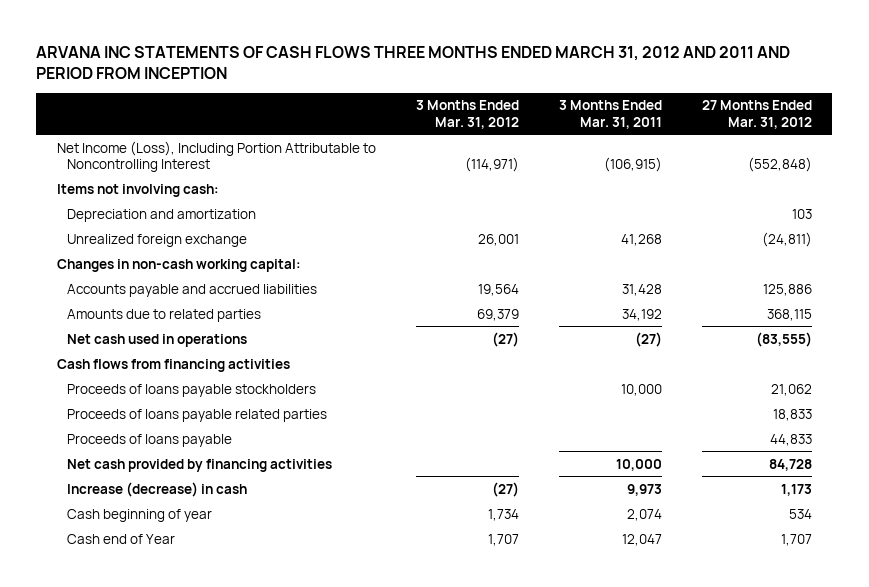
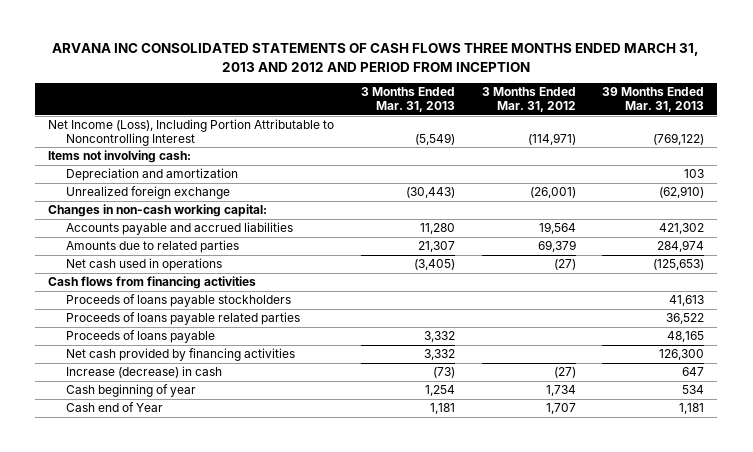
[36,45,791,80] ARVANA INC STATEMENTS OF CASH FLOWS THREE MONTHS ENDED MARCH 31, 2012 AND 2011 AND PERIOD FROM INCEPTION -> [52,43,700,72] ARVANA INC CONSOLIDATED STATEMENTS OF CASH FLOWS THREE MONTHS ENDED MARCH 31, 2013 AND 2012 AND PERIOD FROM INCEPTION
[559,100,663,129] 3 Months Ended Mar. 31, 2011 -> none
[702,100,813,129] 27 Months Ended Mar. 31, 2012 -> none
none -> [360,87,455,113] 3 Months Ended Mar. 31, 2013
none -> [602,87,705,113] 39 Months Ended Mar. 31, 2013
[477,233,519,246] 26,001 -> [529,187,576,199] (26,001)

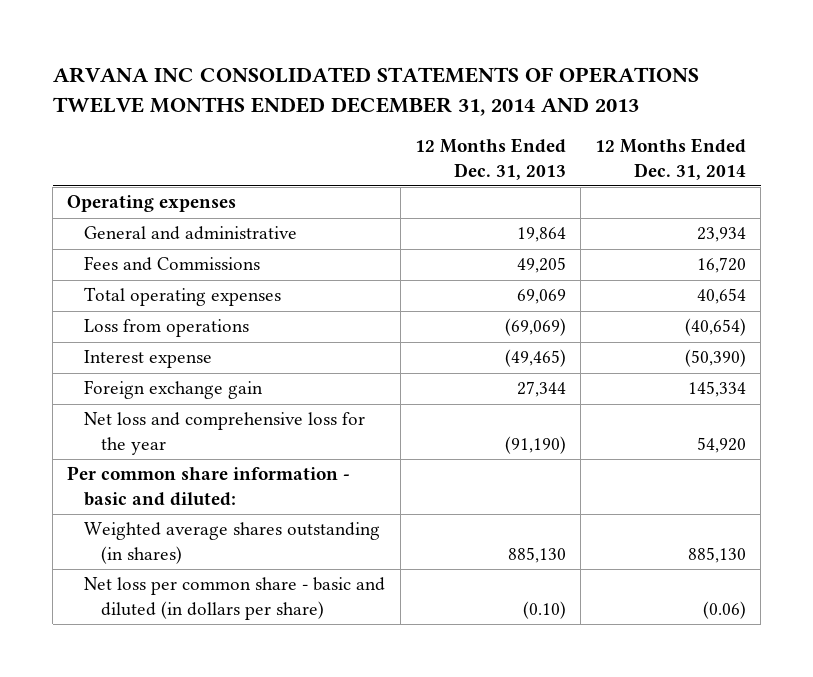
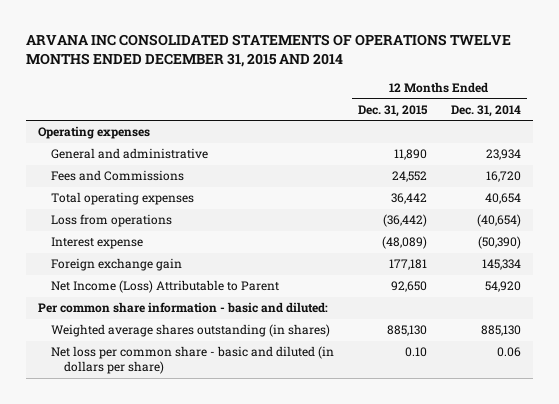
[52,67,699,116] ARVANA INC CONSOLIDATED STATEMENTS OF OPERATIONS TWELVE MONTHS ENDED DECEMBER 31, 2014 AND 2013 -> [26,34,512,68] ARVANA INC CONSOLIDATED STATEMENTS OF OPERATIONS TWELVE MONTHS ENDED DECEMBER 31, 2015 AND 2014
[414,138,566,180] 12 Months Ended Dec. 31, 2013 -> none
none -> [357,104,428,117] Dec. 31, 2015
[84,412,366,455] Net loss and comprehensive loss for the year -> [51,280,280,294] Net Income (Loss) Attributable to Parent
[702,600,746,619] (0.06) -> [496,347,521,358] 0.06

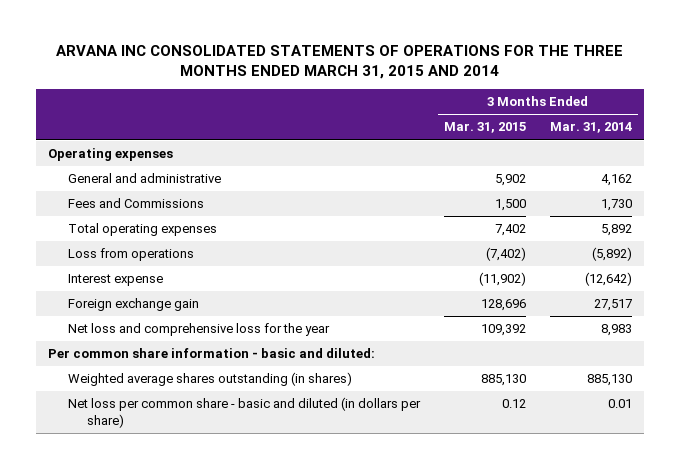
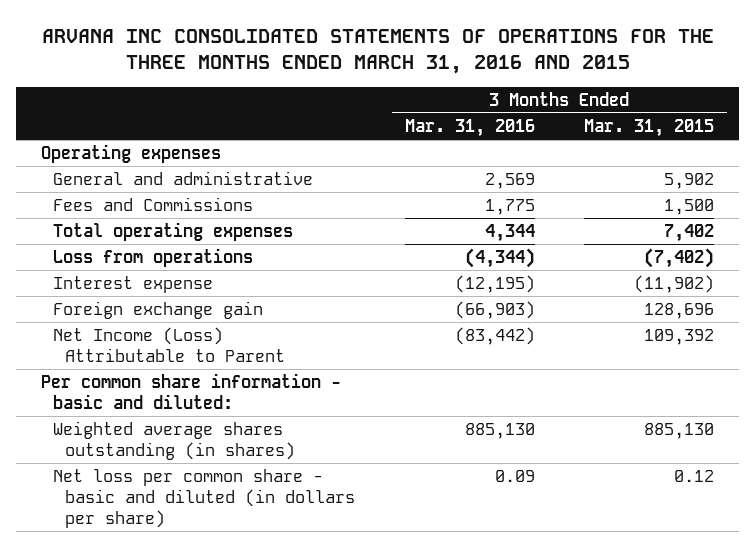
[56,45,624,80] ARVANA INC CONSOLIDATED STATEMENTS OF OPERATIONS FOR THE THREE MONTHS ENDED MARCH 31, 2015 AND 2014 -> [41,28,714,75] ARVANA INC CONSOLIDATED STATEMENTS OF OPERATIONS FOR THE THREE MONTHS ENDED MARCH 31, 2016 AND 2015
[550,122,633,134] Mar. 31, 2014 -> none
none -> [404,119,535,138] Mar. 31, 2016
[67,323,330,337] Net loss and comprehensive loss for the year -> [52,327,286,363] Net Income (Loss) Attributable to Parent

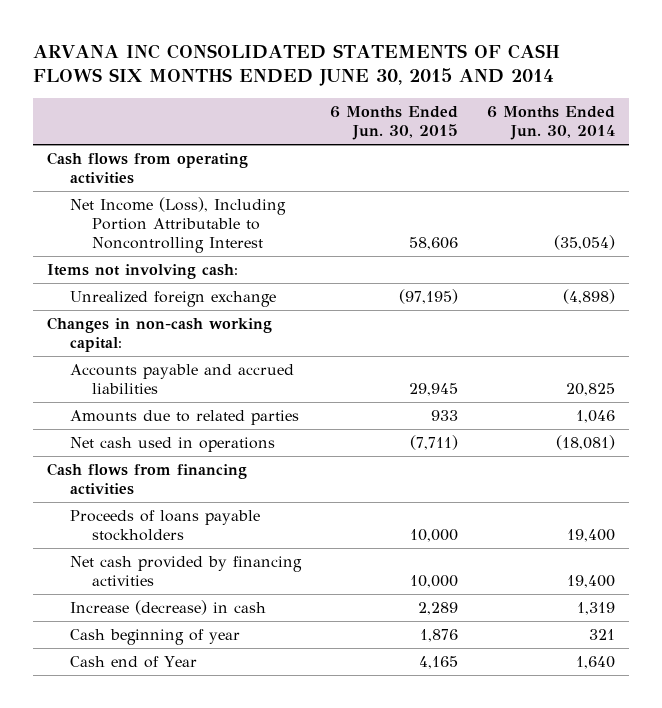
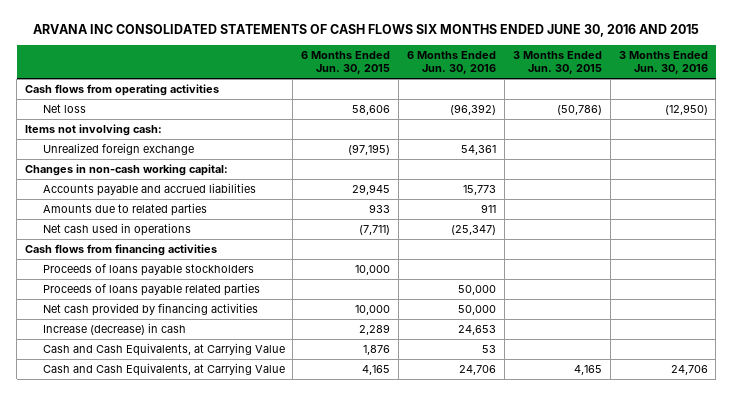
[32,43,560,87] ARVANA INC CONSOLIDATED STATEMENTS OF CASH FLOWS SIX MONTHS ENDED JUNE 30, 2015 AND 2014 -> [33,23,700,37] ARVANA INC CONSOLIDATED STATEMENTS OF CASH FLOWS SIX MONTHS ENDED JUNE 30, 2016 AND 2015
[486,106,615,141] 6 Months Ended Jun. 30, 2014 -> none
none -> [407,50,497,75] 6 Months Ended Jun. 30, 2016
none -> [512,50,602,75] 3 Months Ended Jun. 30, 2015
none -> [618,50,708,75] 3 Months Ended Jun. 30, 2016
[69,197,286,254] Net Income (Loss), Including Portion Attributable to Noncontrolling Interest -> [42,104,86,114] Net loss
none -> [42,283,260,297] Proceeds of loans payable related parties
[69,629,240,646] Cash beginning of year -> [42,343,285,357] Cash and Cash Equivalents, at Carrying Value
[69,656,197,669] Cash end of Year -> [42,363,285,377] Cash and Cash Equivalents, at Carrying Value

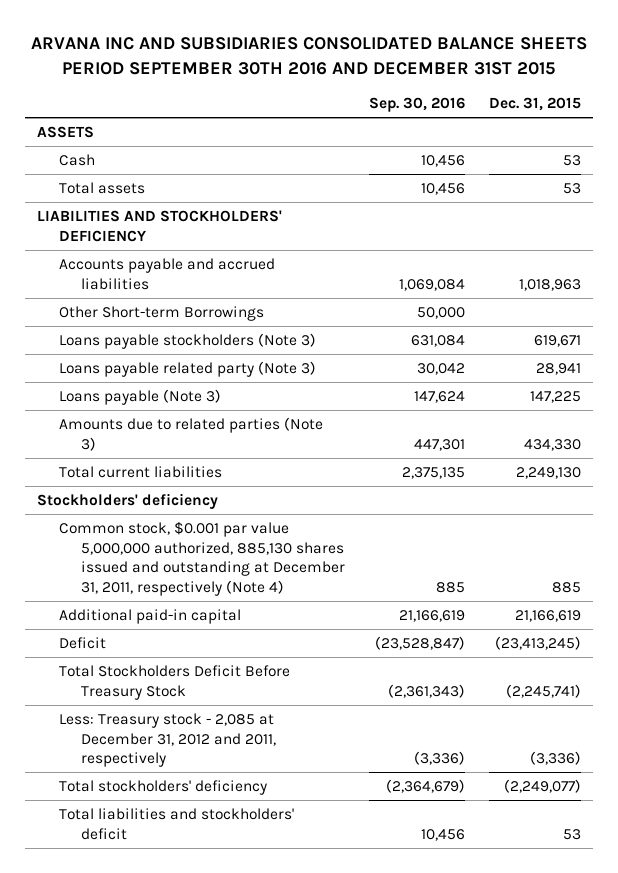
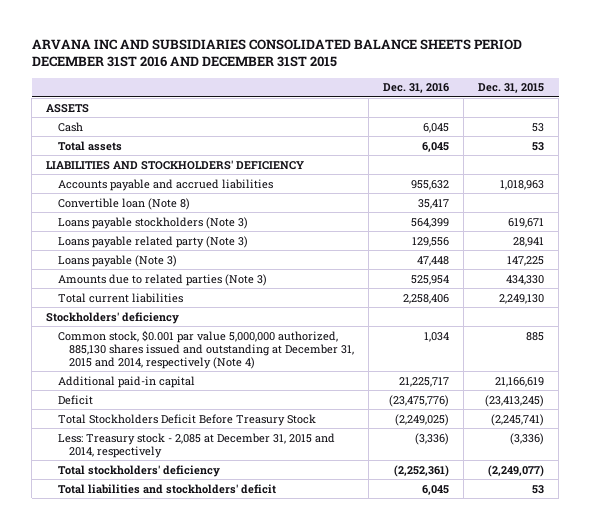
[31,37,588,75] ARVANA INC AND SUBSIDIARIES CONSOLIDATED BALANCE SHEETS PERIOD SEPTEMBER 30TH 2016 AND DECEMBER 31ST 2015 -> [31,39,522,68] ARVANA INC AND SUBSIDIARIES CONSOLIDATED BALANCE SHEETS PERIOD DECEMBER 31ST 2016 AND DECEMBER 31ST 2015
[368,97,465,113] Sep. 30, 2016 -> none
none -> [383,83,450,94] Dec. 31, 2016
[58,305,264,321] Other Short-term Borrowings -> none
none -> [57,197,190,210] Convertible loan (Note 8)
[58,520,345,597] Common stock, $0.001 par value 5,000,000 authorized, 885,130 shares issued and outstanding at December 31, 2011, respectively (Note 4) -> [57,329,355,369] Common stock, $0.001 par value 5,000,000 authorized, 885,130 shares issued and outstanding at December 31, 2015 and 2014, respectively (Note 4)
[58,712,276,768] Less: Treasury stock - 2,085 at December 31, 2012 and 2011, respectively -> [57,432,335,458] Less: Treasury stock - 2,085 at December 31, 2015 and 2014, respectively

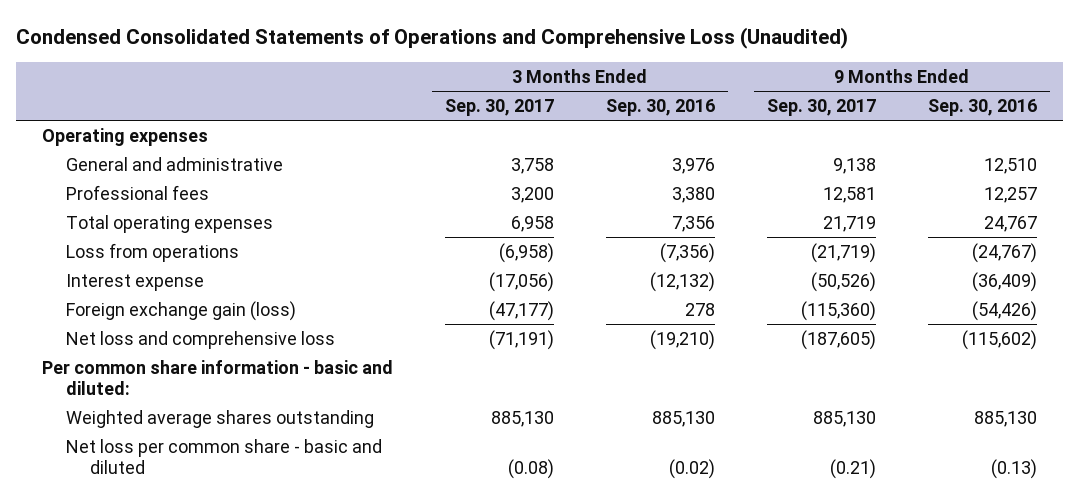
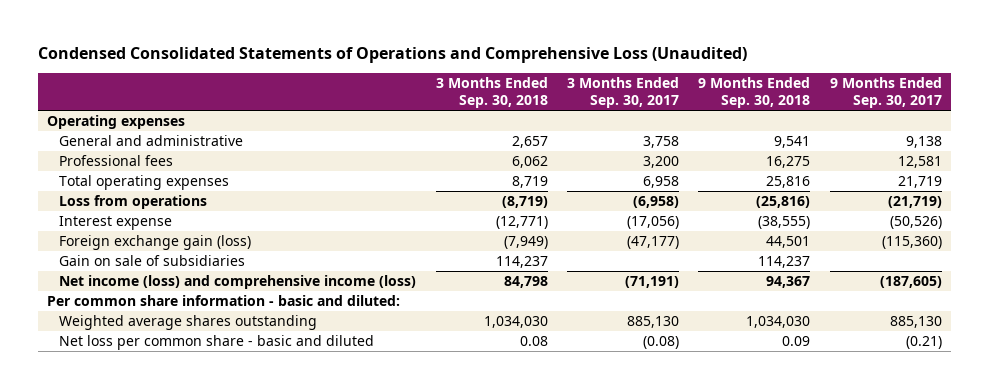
[605,98,715,116] Sep. 30, 2016 -> none
[927,98,1037,116] Sep. 30, 2016 -> none
none -> [435,77,548,108] 3 Months Ended Sep. 30, 2018
none -> [698,77,811,108] 9 Months Ended Sep. 30, 2018
none -> [59,255,246,267] Gain on sale of subsidiaries
[65,330,335,349] Net loss and comprehensive loss -> [59,275,417,290] Net income (loss) and comprehensive income (loss)

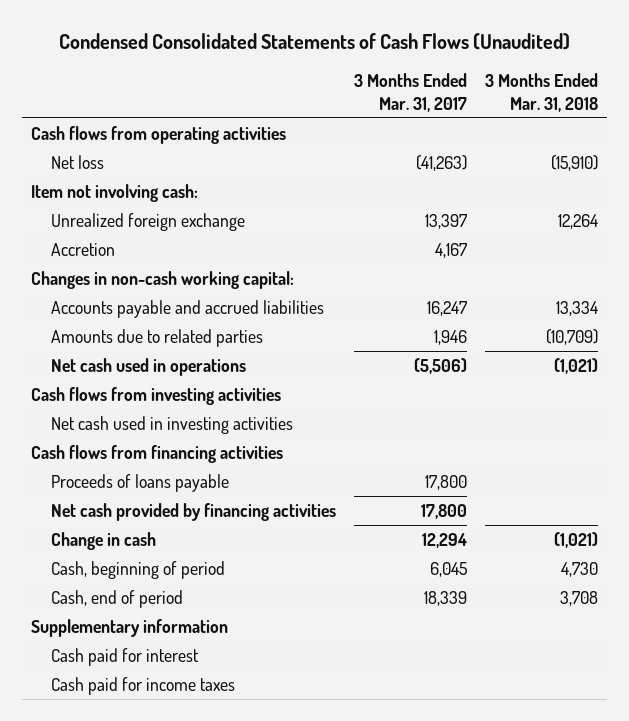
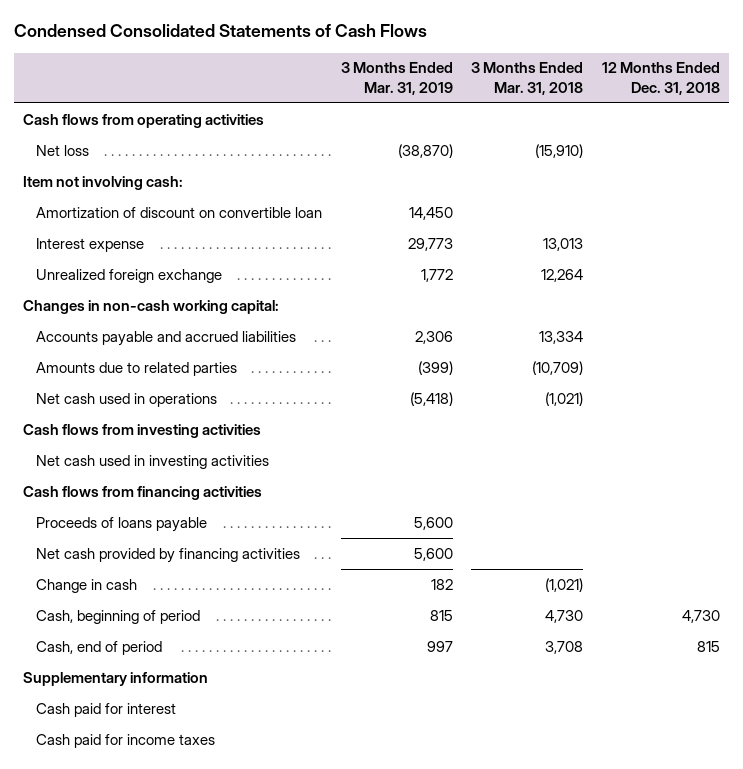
[58,33,570,51] Condensed Consolidated Statements of Cash Flows (Unaudited) -> [14,24,428,38] Condensed Consolidated Statements of Cash Flows
[354,73,468,112] 3 Months Ended Mar. 31, 2017 -> none
none -> [340,62,453,95] 3 Months Ended Mar. 31, 2019
none -> [601,62,720,95] 12 Months Ended Dec. 31, 2018
none -> [35,206,322,218] Amortization of discount on convertible loan
none -> [35,237,144,252] Interest expense
[51,242,116,256] Accretion -> none

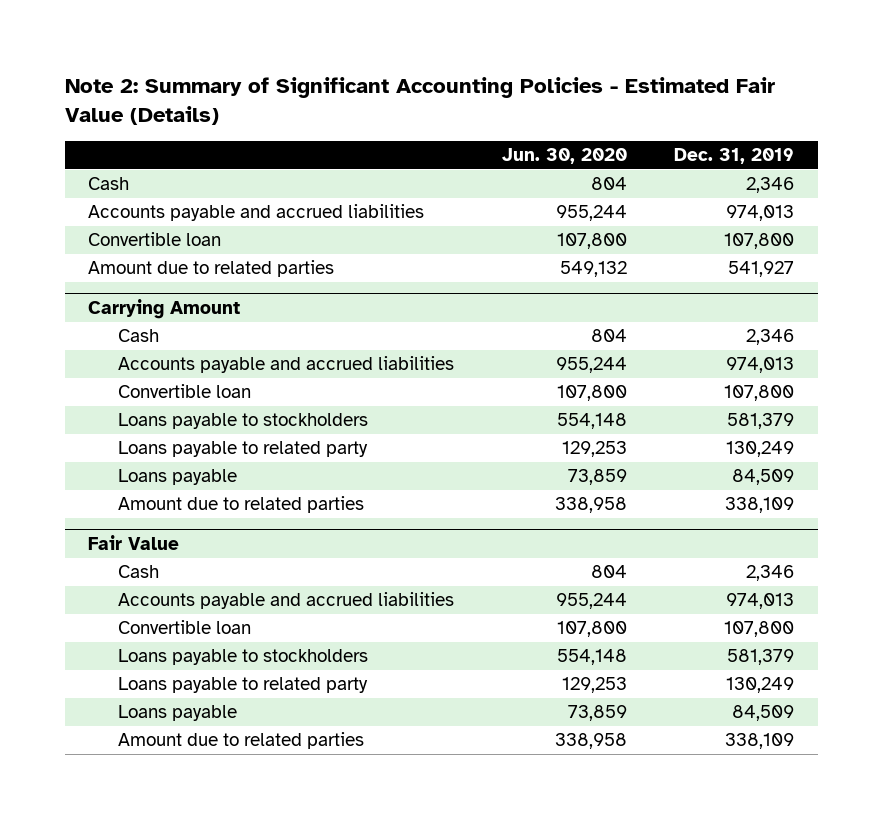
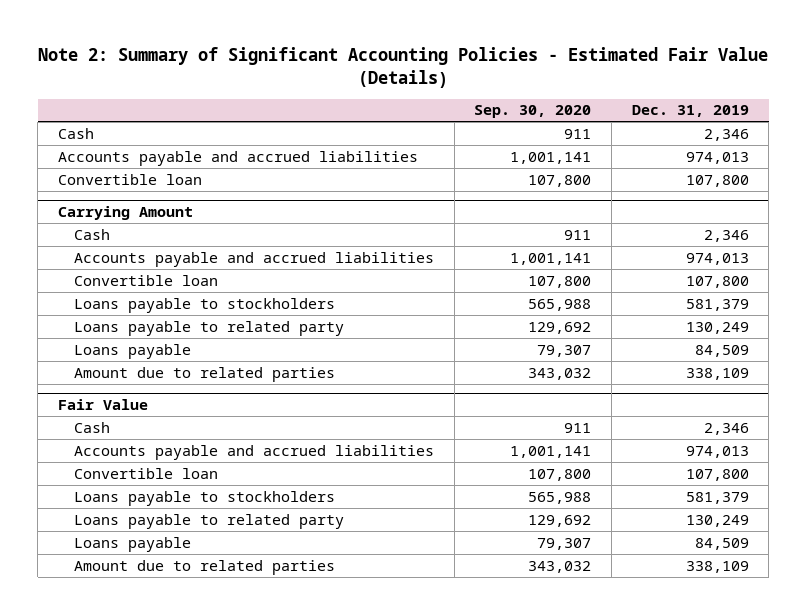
[501,147,627,164] Jun. 30, 2020 -> none
none -> [474,105,592,119] Sep. 30, 2020
[88,260,335,278] Amount due to related parties -> none

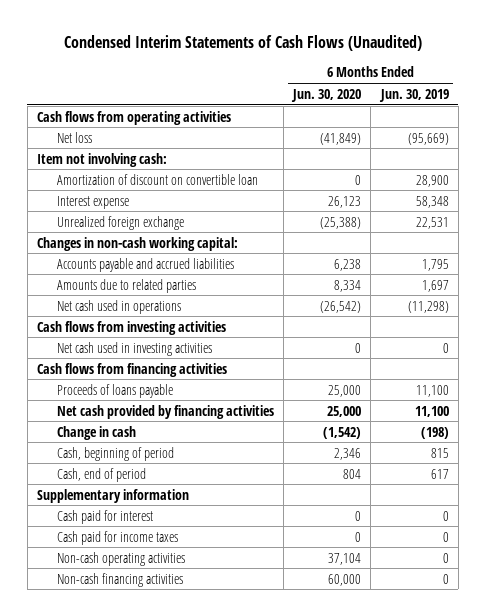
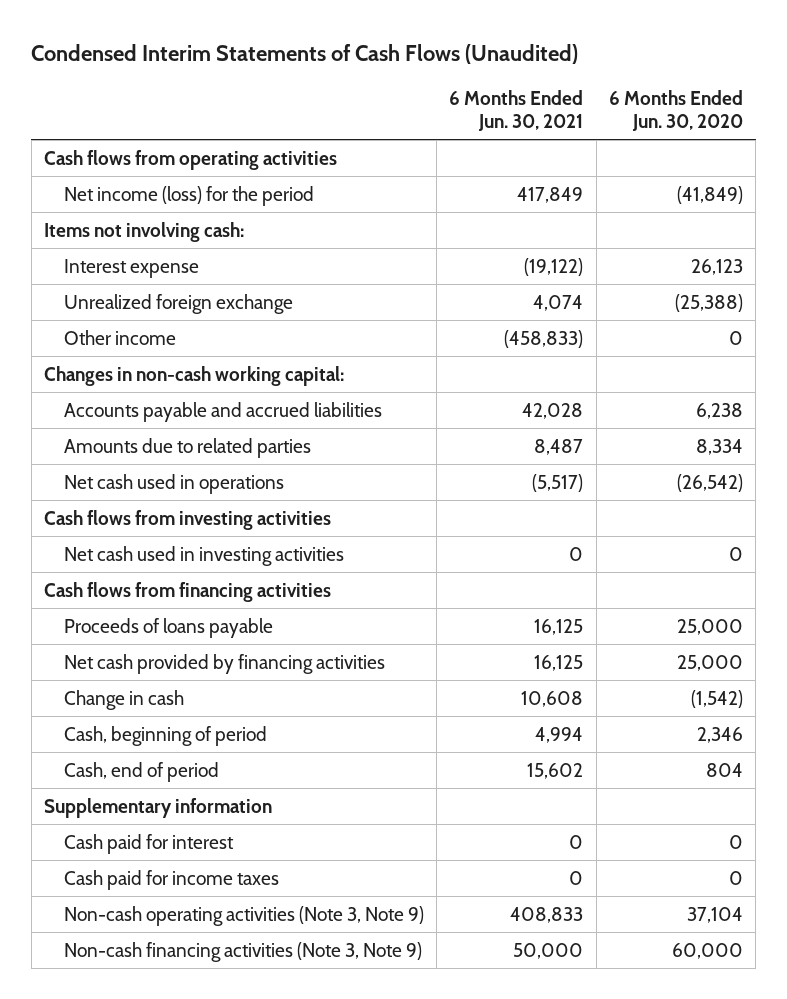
[378,88,449,102] Jun. 30, 2019 -> none
none -> [449,89,584,132] 6 Months Ended Jun. 30, 2021
[56,173,258,185] Amortization of discount on convertible loan -> none
[56,131,92,143] Net loss -> [63,185,314,206] Net income (loss) for the period
[36,152,167,167] Item not involving cash: -> [44,221,245,242] Items not involving cash:
none -> [63,329,176,345] Other income
[56,551,185,566] Non-cash operating activities -> [63,905,424,926] Non-cash operating activities (Note 3, Note 9)
[56,572,183,587] Non-cash financing activities -> [63,941,422,962] Non-cash financing activities (Note 3, Note 9)

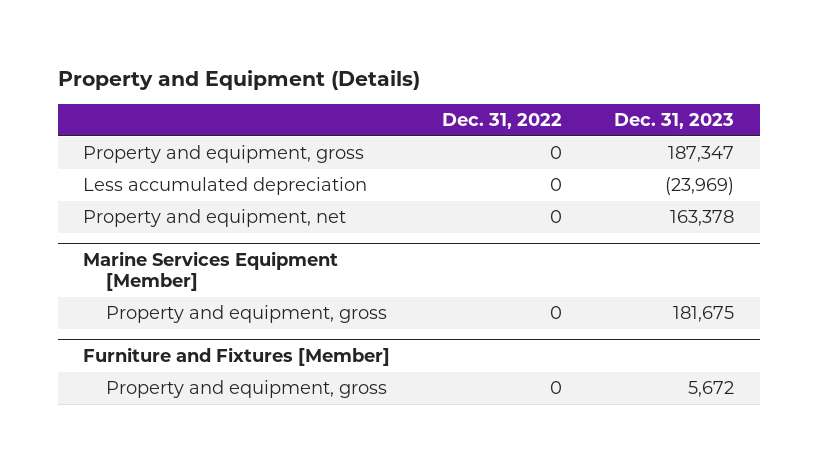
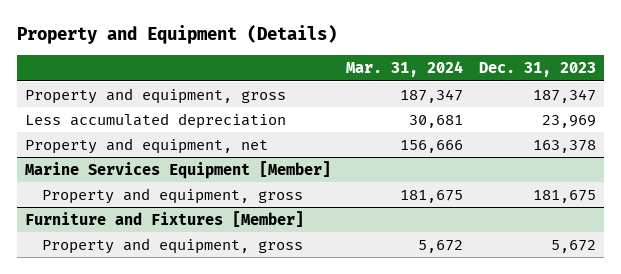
[442,112,563,129] Dec. 31, 2022 -> none
none -> [346,61,464,78] Mar. 31, 2024
[665,177,735,196] (23,969) -> [541,114,596,128] 23,969

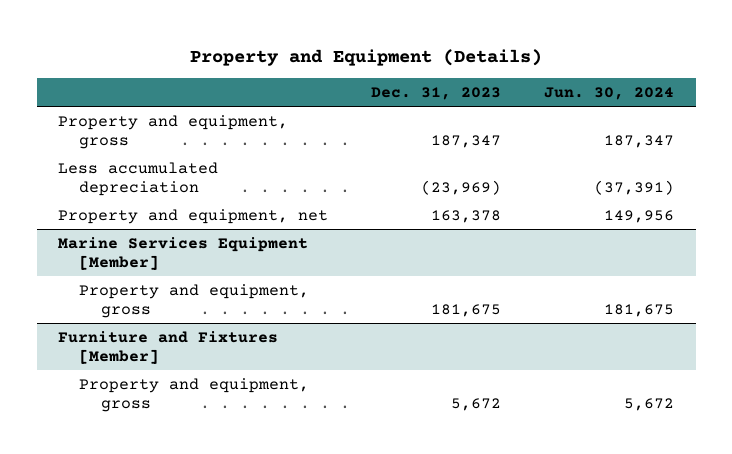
[346,61,464,78] Mar. 31, 2024 -> none
none -> [544,86,675,100] Jun. 30, 2024
[541,114,596,128] 23,969 -> [421,180,502,196] (23,969)

